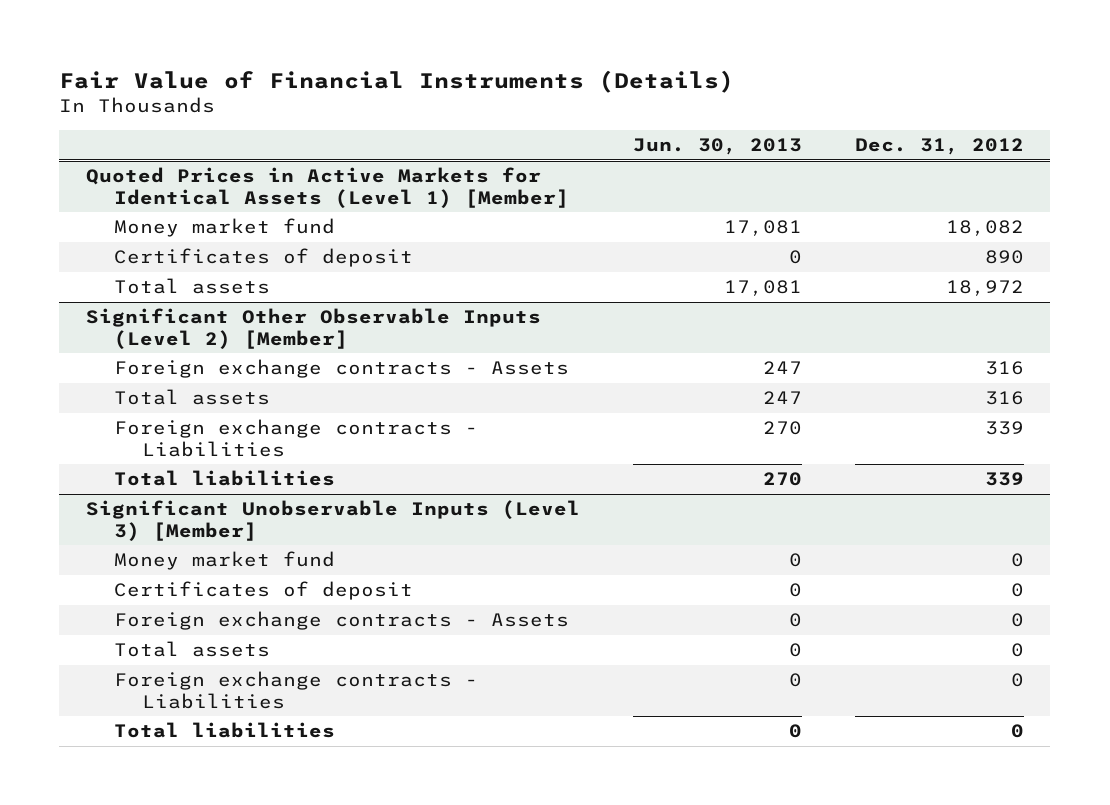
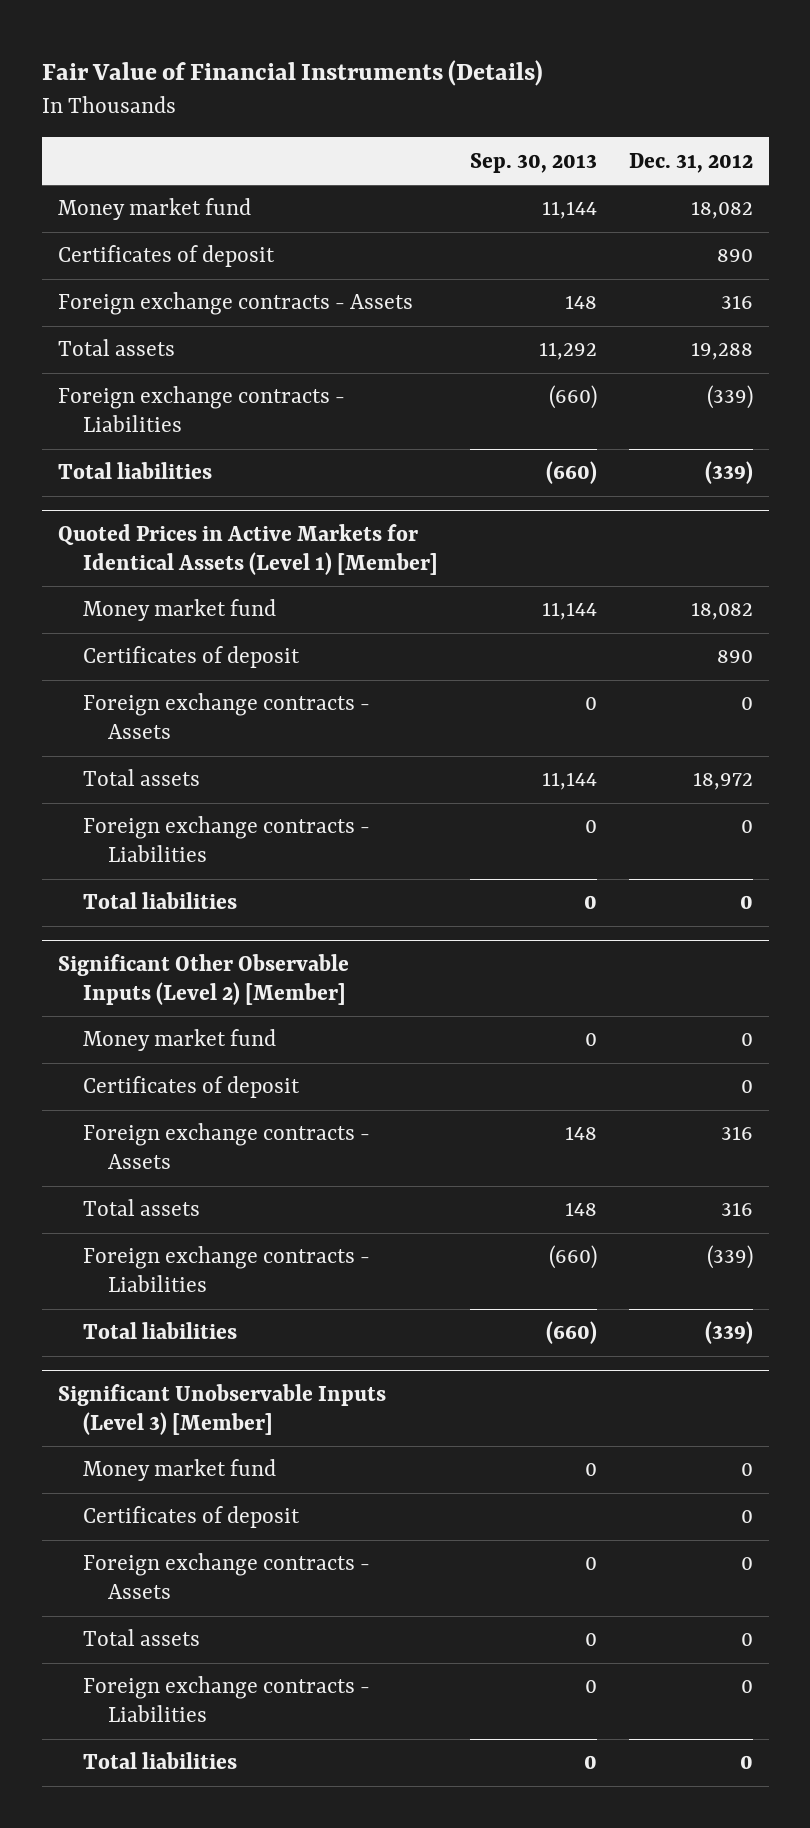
[632,138,802,156] Jun. 30, 2013 -> none
none -> [469,152,597,173] Sep. 30, 2013
none -> [57,198,251,221] Money market fund
none -> [57,245,275,268] Certificates of deposit
none -> [57,292,413,316] Foreign exchange contracts - Assets
none -> [57,339,175,357] Total assets
none -> [57,386,345,433] Foreign exchange contracts - Liabilities
none -> [57,462,212,480] Total liabilities
none -> [82,693,370,740] Foreign exchange contracts - Assets
none -> [82,816,370,863] Foreign exchange contracts - Liabilities
none -> [82,892,237,910] Total liabilities
none -> [82,1029,276,1052] Money market fund
none -> [82,1076,300,1099] Certificates of deposit
[984,421,1024,436] 339 -> [706,1245,753,1270] (339)
[984,472,1024,487] 339 -> [704,1321,753,1345] (339)

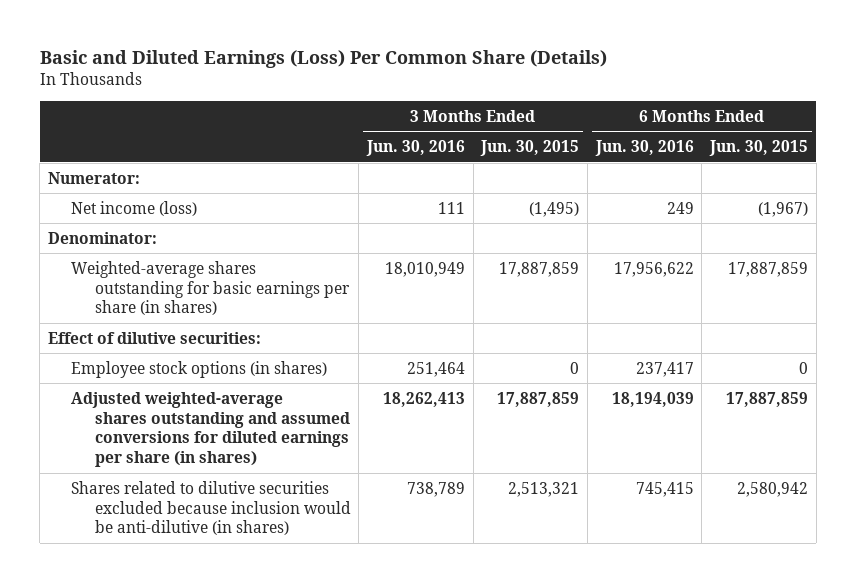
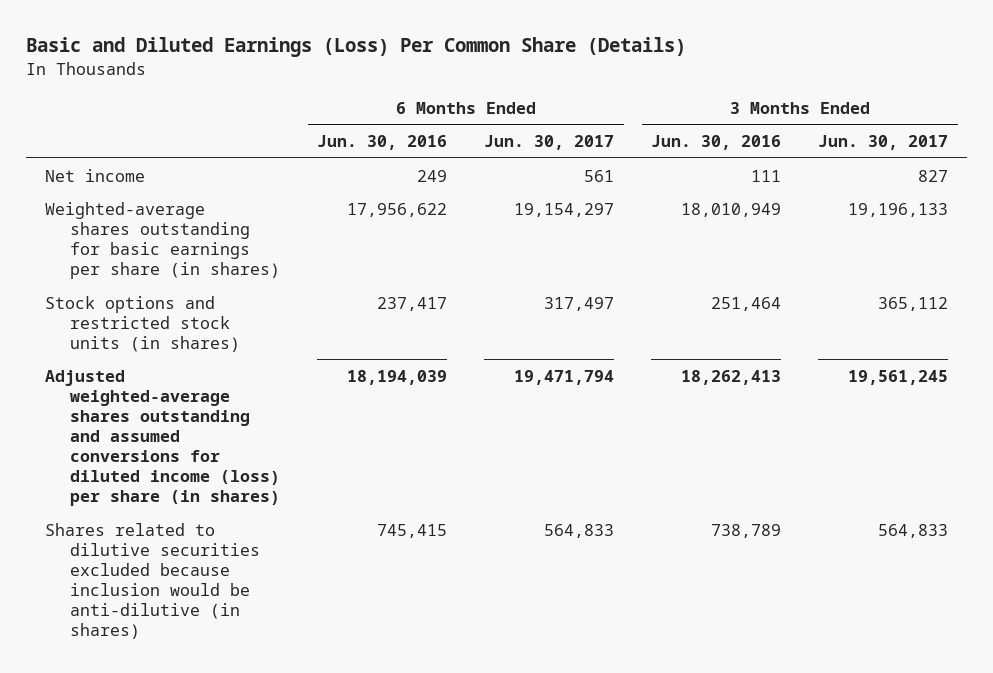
[480,140,580,157] Jun. 30, 2015 -> none
[708,140,808,157] Jun. 30, 2015 -> none
none -> [484,135,615,151] Jun. 30, 2017
none -> [818,135,949,151] Jun. 30, 2017
[48,171,141,184] Numerator: -> none
[48,231,158,244] Denominator: -> none
[71,200,198,216] Net income (loss) -> [44,168,145,182] Net income
[48,331,262,344] Effect of dilutive securities: -> none
[71,360,328,378] Employee stock options (in shares) -> [44,295,241,352] Stock options and restricted stock units (in shares)
[71,391,350,467] Adjusted weighted-average shares outstanding and assumed conversions for diluted earnings per share (in shares) -> [44,369,281,507] Adjusted weighted-average shares outstanding and assumed conversions for diluted income (loss) per share (in shares)

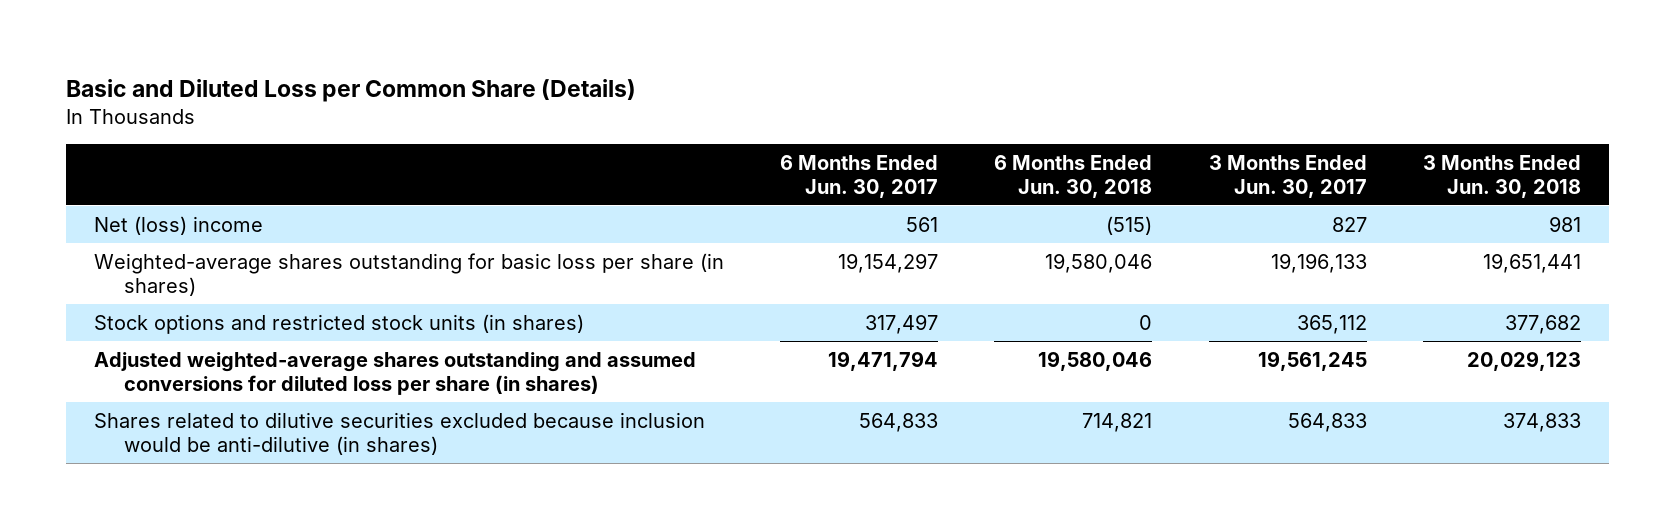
[26,37,687,58] Basic and Diluted Earnings (Loss) Per Common Share (Details) -> [65,78,636,102] Basic and Diluted Loss per Common Share (Details)
[317,135,448,151] Jun. 30, 2016 -> none
[651,135,782,151] Jun. 30, 2016 -> none
none -> [994,154,1153,198] 6 Months Ended Jun. 30, 2018
none -> [1422,154,1581,198] 3 Months Ended Jun. 30, 2018
[44,168,145,182] Net income -> [93,215,263,235] Net (loss) income
[44,201,281,280] Weighted-average shares outstanding for basic earnings per share (in shares) -> [93,252,724,296] Weighted-average shares outstanding for basic loss per share (in shares)
[44,369,281,507] Adjusted weighted-average shares outstanding and assumed conversions for diluted income (loss) per share (in shares) -> [93,351,696,395] Adjusted weighted-average shares outstanding and assumed conversions for diluted loss per share (in shares)

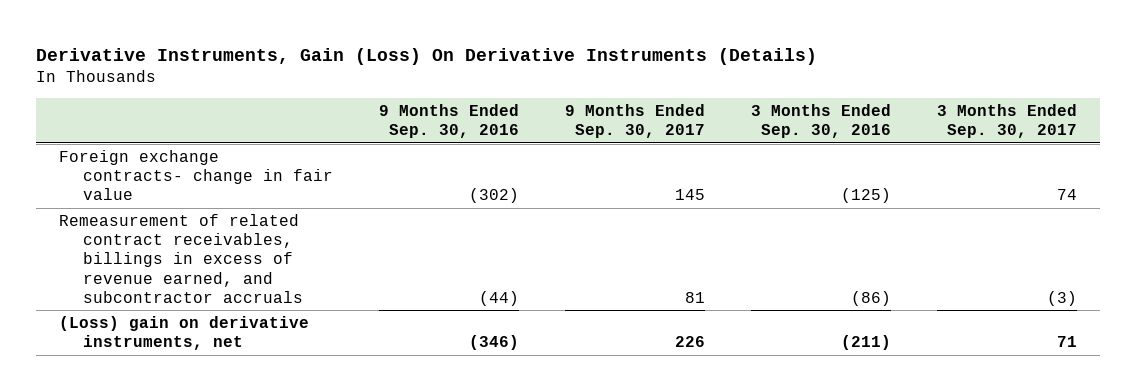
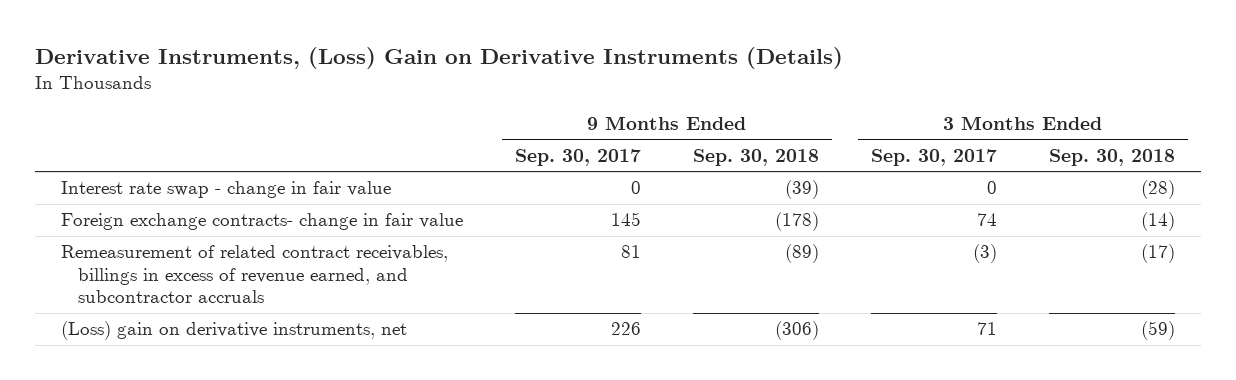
[36,47,818,65] Derivative Instruments, Gain (Loss) On Derivative Instruments (Details) -> [34,46,843,69] Derivative Instruments, (Loss) Gain on Derivative Instruments (Details)
[378,103,519,139] 9 Months Ended Sep. 30, 2016 -> none
[750,103,891,139] 3 Months Ended Sep. 30, 2016 -> none
none -> [692,148,819,166] Sep. 30, 2018
none -> [1048,148,1175,166] Sep. 30, 2018
none -> [60,181,391,199] Interest rate swap - change in fair value

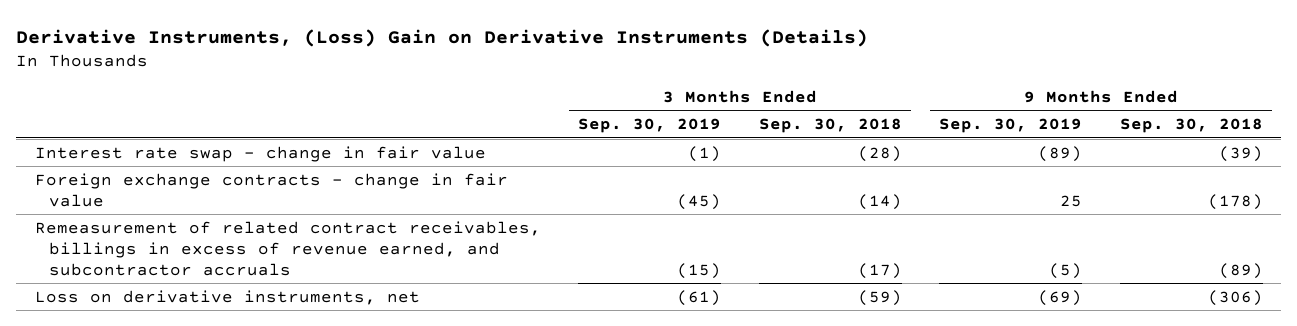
[514,148,641,166] Sep. 30, 2017 -> none
[870,148,997,166] Sep. 30, 2017 -> none
none -> [578,118,722,134] Sep. 30, 2019
none -> [939,118,1083,134] Sep. 30, 2019
[60,213,463,231] Foreign exchange contracts- change in fair value -> [34,172,508,207] Foreign exchange contracts - change in fair value
[60,321,407,341] (Loss) gain on derivative instruments, net -> [34,289,420,305] Loss on derivative instruments, net

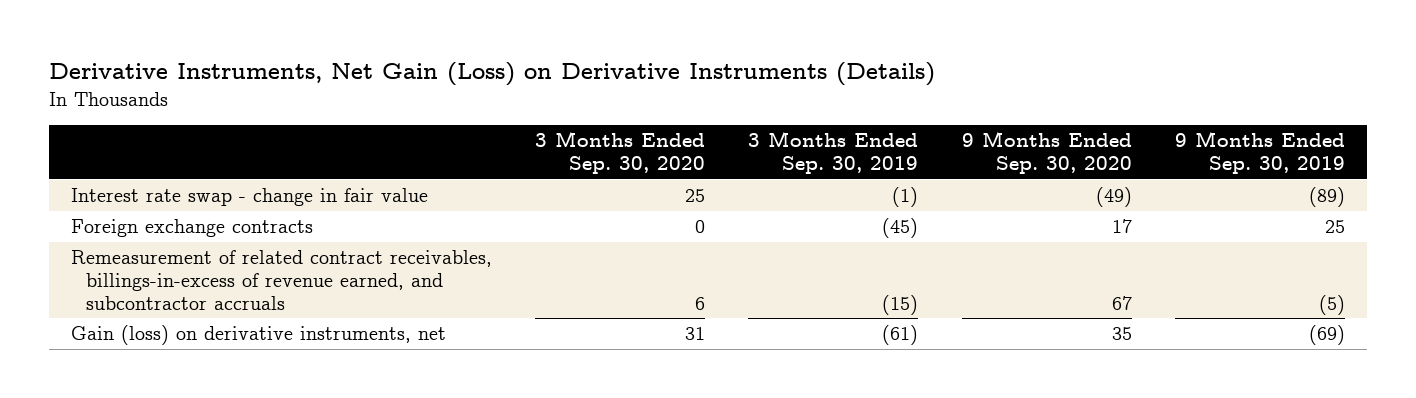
[15,28,868,47] Derivative Instruments, (Loss) Gain on Derivative Instruments (Details) -> [48,62,935,87] Derivative Instruments, Net Gain (Loss) on Derivative Instruments (Details)
[758,118,902,134] Sep. 30, 2018 -> none
[1119,118,1263,134] Sep. 30, 2018 -> none
none -> [535,131,706,175] 3 Months Ended Sep. 30, 2020
none -> [961,131,1132,175] 9 Months Ended Sep. 30, 2020
[34,172,508,207] Foreign exchange contracts - change in fair value -> [70,219,313,238] Foreign exchange contracts
[34,220,541,276] Remeasurement of related contract receivables, billings in excess of revenue earned, and subcontractor accruals -> [70,250,492,310] Remeasurement of related contract receivables, billings-in-excess of revenue earned, and subcontractor accruals
[34,289,420,305] Loss on derivative instruments, net -> [70,325,446,346] Gain (loss) on derivative instruments, net

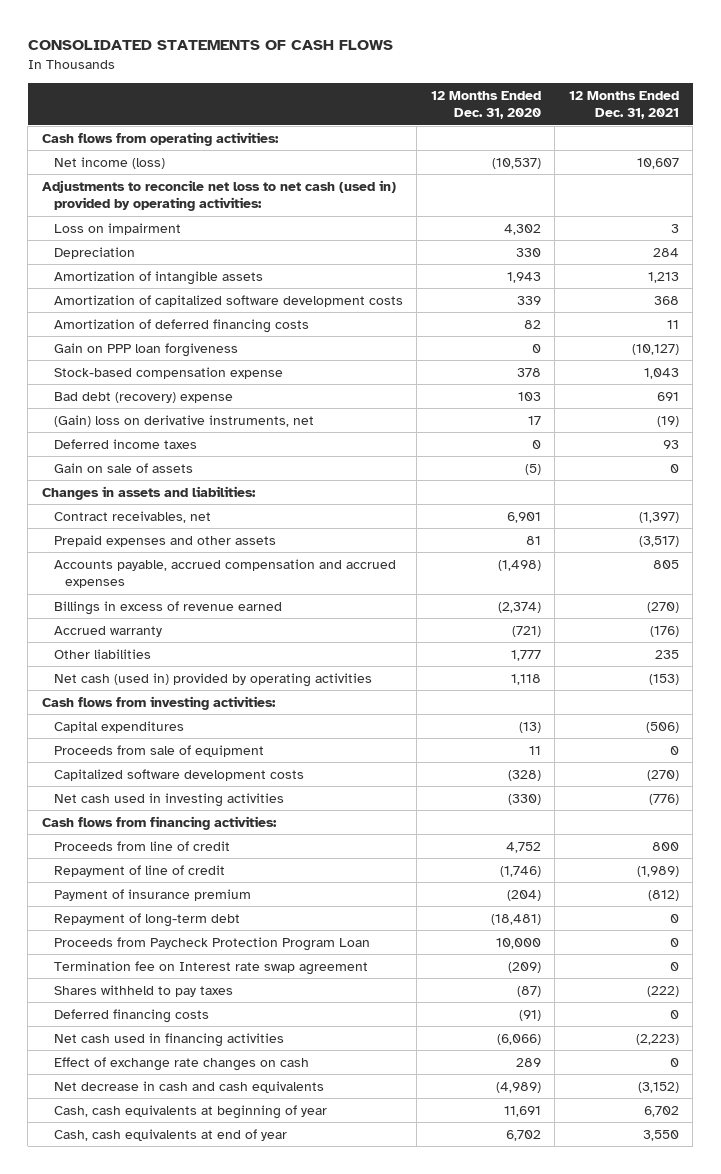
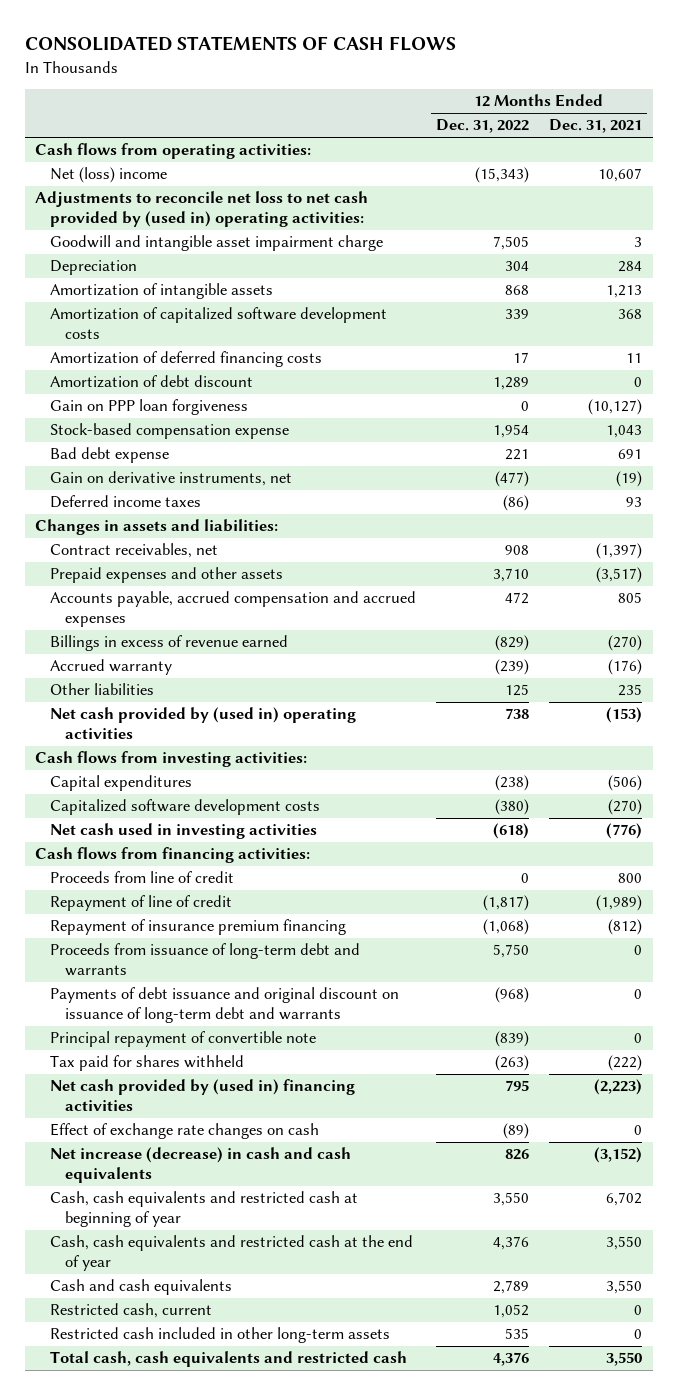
[430,90,541,120] 12 Months Ended Dec. 31, 2020 -> none
none -> [436,119,530,134] Dec. 31, 2022
[53,222,181,235] Loss on impairment -> none
[53,156,165,169] Net income (loss) -> [49,167,167,184] Net (loss) income
[42,179,397,212] Adjustments to reconcile net loss to net cash (used in) provided by operating activities: -> [34,191,368,228] Adjustments to reconcile net loss to net cash provided by (used in) operating activities:
none -> [49,235,383,252] Goodwill and intangible asset impairment charge
none -> [49,375,253,389] Amortization of debt discount
[53,391,233,403] Bad debt (recovery) expense -> [49,447,169,464] Bad debt expense
[53,414,314,427] (Gain) loss on derivative instruments, net -> [49,471,292,487] Gain on derivative instruments, net
[53,462,193,473] Gain on sale of assets -> none
[53,672,372,687] Net cash (used in) provided by operating activities -> [49,707,356,740] Net cash provided by (used in) operating activities
[53,744,264,757] Proceeds from sale of equipment -> none
[53,912,240,927] Repayment of long-term debt -> none
[53,936,370,951] Proceeds from Paycheck Protection Program Loan -> none
[53,960,368,975] Termination fee on Interest rate swap agreement -> none
[53,1008,209,1023] Deferred financing costs -> none
[53,888,251,901] Payment of insurance premium -> [49,919,346,936] Repayment of insurance premium financing
none -> [49,943,360,977] Proceeds from issuance of long-term debt and warrants
none -> [49,987,399,1024] Payments of debt issuance and original discount on issuance of long-term debt and warrants
none -> [49,1031,316,1048] Principal repayment of convertible note
[53,984,233,997] Shares withheld to pay taxes -> [49,1055,244,1072] Tax paid for shares withheld
[53,1032,284,1047] Net cash used in financing activities -> [49,1079,355,1112] Net cash provided by (used in) financing activities
[53,1080,324,1093] Net decrease in cash and cash equivalents -> [49,1147,351,1184] Net increase (decrease) in cash and cash equivalents
[53,1104,327,1119] Cash, cash equivalents at beginning of year -> [49,1191,358,1228] Cash, cash equivalents and restricted cash at beginning of year
[53,1128,287,1141] Cash, cash equivalents at end of year -> [49,1235,413,1272] Cash, cash equivalents and restricted cash at the end of year
none -> [49,1279,232,1296] Cash and cash equivalents
none -> [49,1303,212,1319] Restricted cash, current
none -> [49,1327,390,1344] Restricted cash included in other long-term assets
none -> [49,1351,407,1368] Total cash, cash equivalents and restricted cash

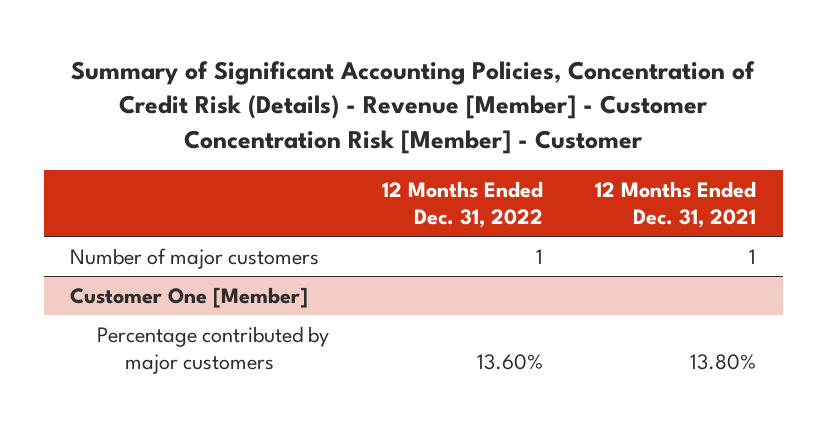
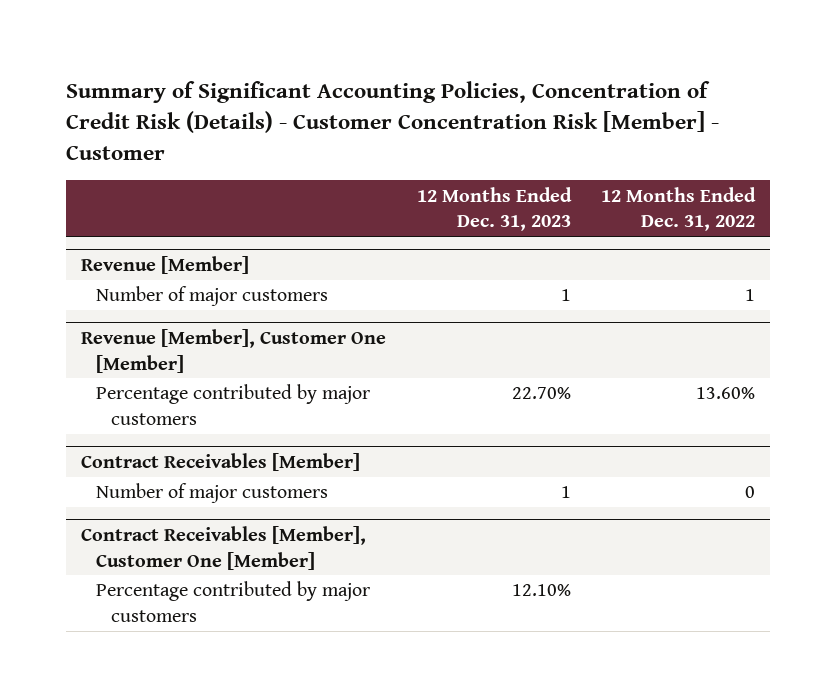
[71,60,756,154] Summary of Significant Accounting Policies, Concentration of Credit Risk (Details) - Revenue [Member] - Customer Concentration Risk [Member] - Customer -> [66,80,720,161] Summary of Significant Accounting Policies, Concentration of Credit Risk (Details) - Customer Concentration Risk [Member] - Customer
[595,180,757,229] 12 Months Ended Dec. 31, 2021 -> none
none -> [416,186,572,232] 12 Months Ended Dec. 31, 2023
none -> [81,256,250,275] Revenue [Member]
[70,286,309,308] Customer One [Member] -> [81,329,387,373] Revenue [Member], Customer One [Member]
none -> [81,453,361,472] Contract Receivables [Member]
none -> [96,483,329,504] Number of major customers
none -> [81,526,367,570] Contract Receivables [Member], Customer One [Member]
none -> [96,581,371,622] Percentage contributed by major customers

